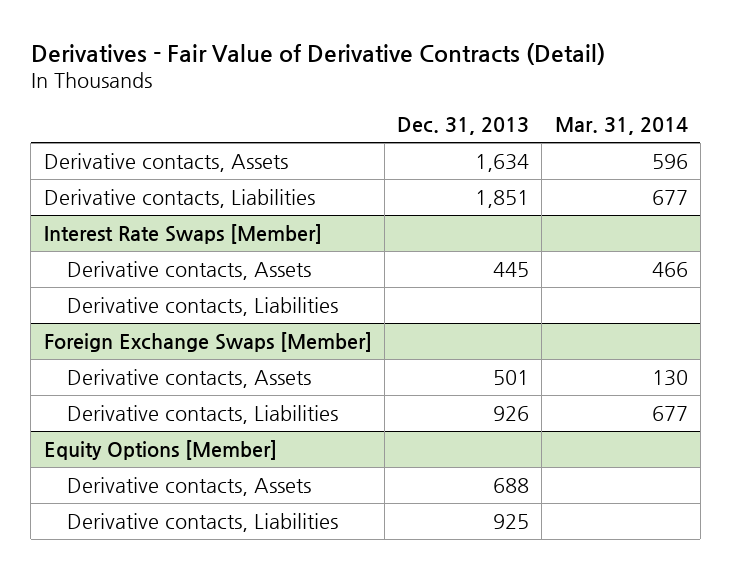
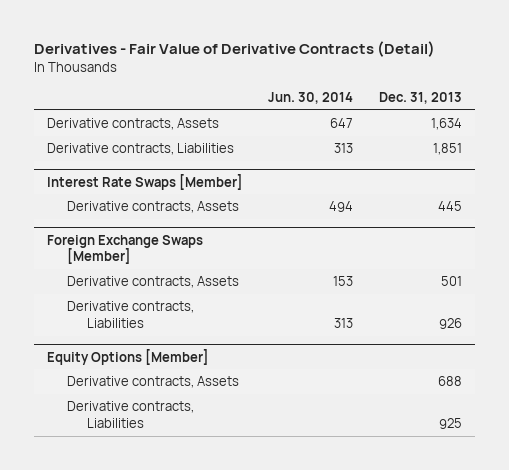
[554,117,688,136] Mar. 31, 2014 -> none
none -> [268,92,354,105] Jun. 30, 2014
[43,152,288,172] Derivative contacts, Assets -> [46,118,219,131] Derivative contracts, Assets
[43,188,315,208] Derivative contacts, Liabilities -> [46,143,234,156] Derivative contracts, Liabilities
[67,296,339,316] Derivative contacts, Liabilities -> none
[67,260,312,280] Derivative contacts, Assets -> [66,201,239,214] Derivative contracts, Assets
[67,368,312,388] Derivative contacts, Assets -> [66,276,239,289] Derivative contracts, Assets
[67,404,339,424] Derivative contacts, Liabilities -> [66,301,194,329] Derivative contracts, Liabilities
[67,476,312,496] Derivative contacts, Assets -> [66,376,239,389] Derivative contracts, Assets
[67,512,339,532] Derivative contacts, Liabilities -> [66,401,194,429] Derivative contracts, Liabilities

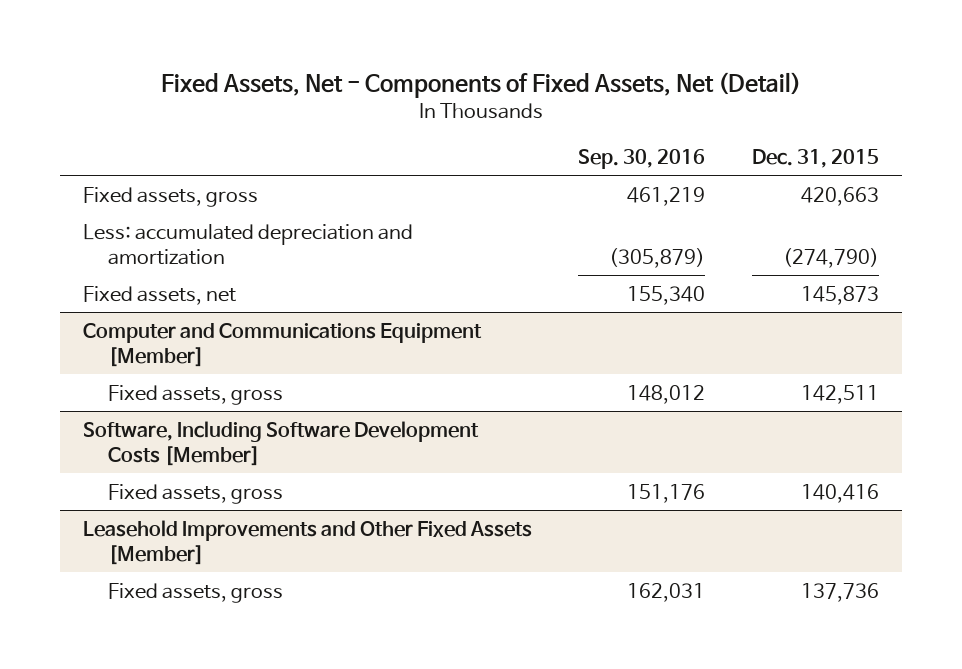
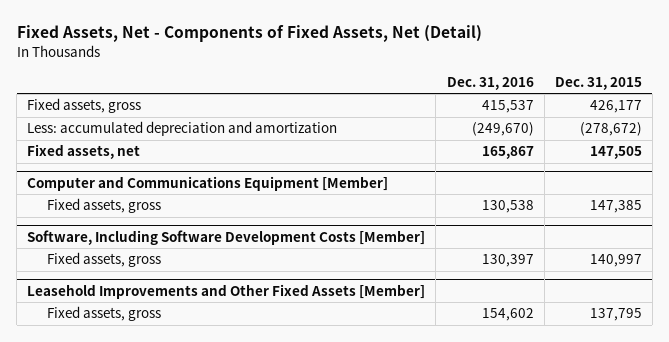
[578,148,706,169] Sep. 30, 2016 -> none
none -> [446,76,534,90] Dec. 31, 2016
[800,186,879,206] 420,663 -> [589,100,642,114] 426,177
[782,247,879,268] (274,790) -> [579,122,642,137] (278,672)
[800,285,879,305] 145,873 -> [589,146,642,160] 147,505
[800,384,879,404] 142,511 -> [589,200,642,214] 147,385
[800,483,879,503] 140,416 -> [589,254,642,268] 140,997
[800,582,879,602] 137,736 -> [589,308,642,322] 137,795

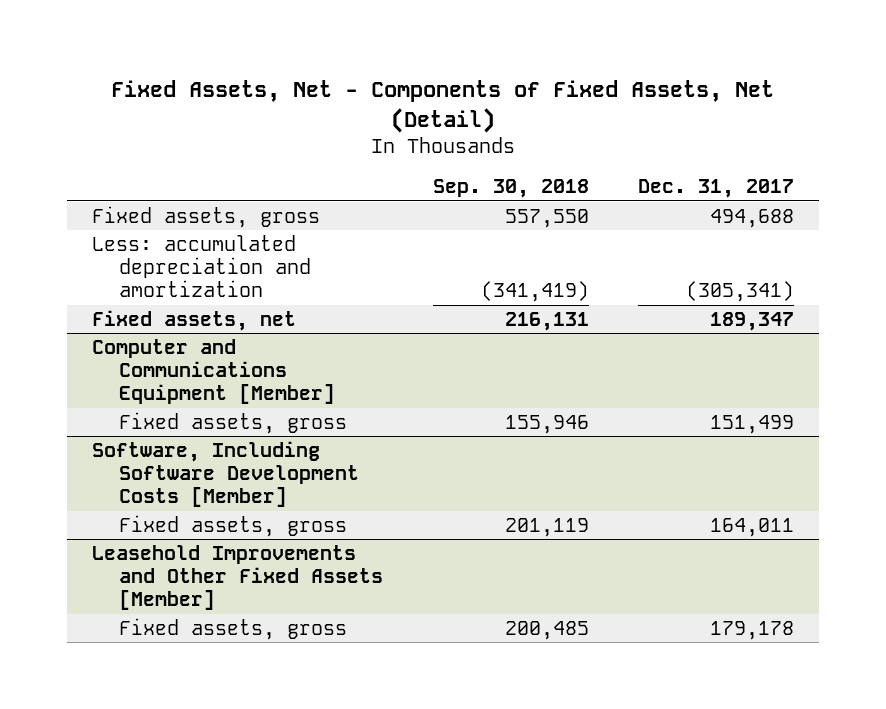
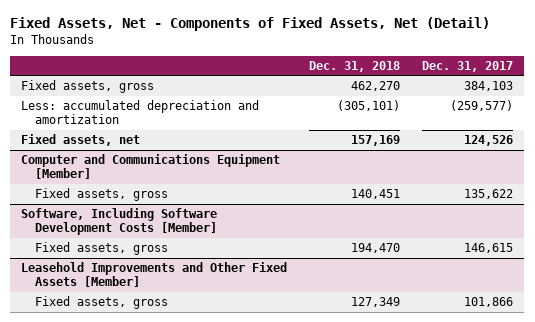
[432,179,589,199] Sep. 30, 2018 -> none
none -> [309,60,401,72] Dec. 31, 2018
[710,208,795,228] 494,688 -> [464,81,514,92] 384,103
[686,281,795,303] (305,341) -> [450,100,514,112] (259,577)
[710,311,795,331] 189,347 -> [464,135,514,147] 124,526
[710,414,795,434] 151,499 -> [464,189,514,200] 135,622
[710,517,795,537] 164,011 -> [464,243,514,254] 146,615
[710,620,795,640] 179,178 -> [464,297,514,308] 101,866

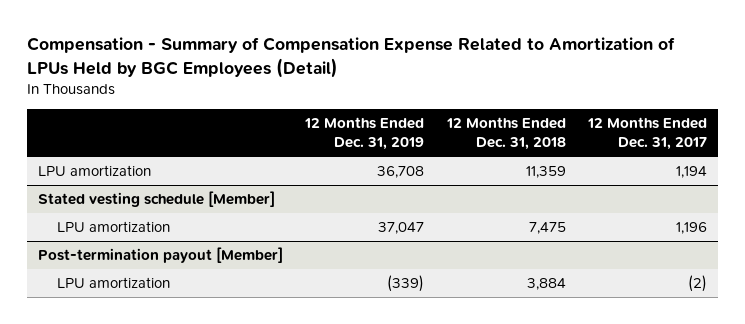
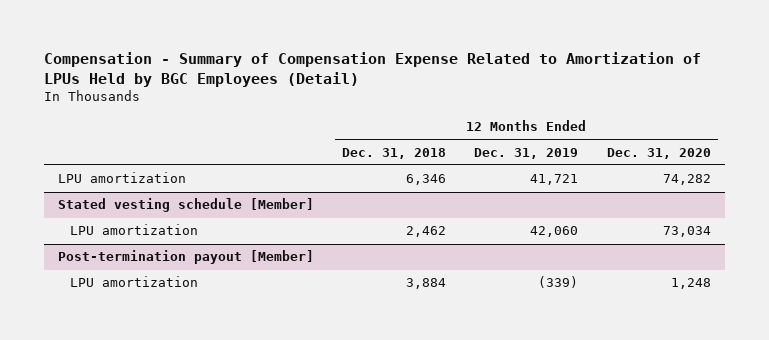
[587,117,708,151] 12 Months Ended Dec. 31, 2017 -> none
none -> [606,147,711,159] Dec. 31, 2020
[377,166,425,179] 36,708 -> [530,174,579,186] 41,721
[525,166,566,179] 11,359 -> [406,174,447,186] 6,346
[378,222,425,235] 37,047 -> [530,226,579,238] 42,060
[528,222,566,235] 7,475 -> [406,226,447,238] 2,462

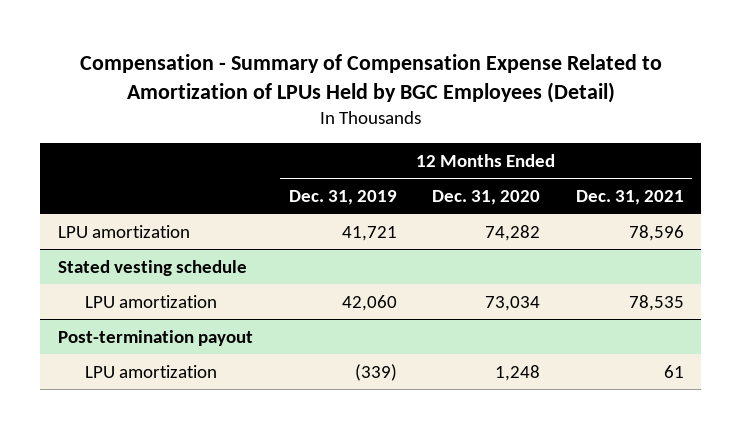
[342,147,447,159] Dec. 31, 2018 -> none
none -> [575,189,684,205] Dec. 31, 2021
[58,198,315,213] Stated vesting schedule [Member] -> [58,259,248,276] Stated vesting schedule
[58,250,315,265] Post-termination payout [Member] -> [58,329,254,346] Post-termination payout

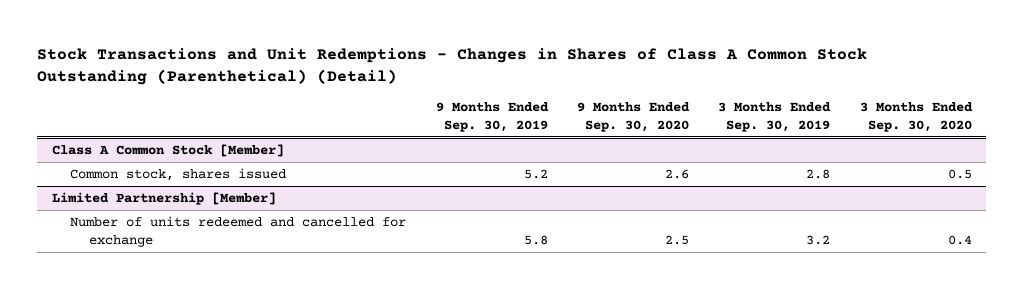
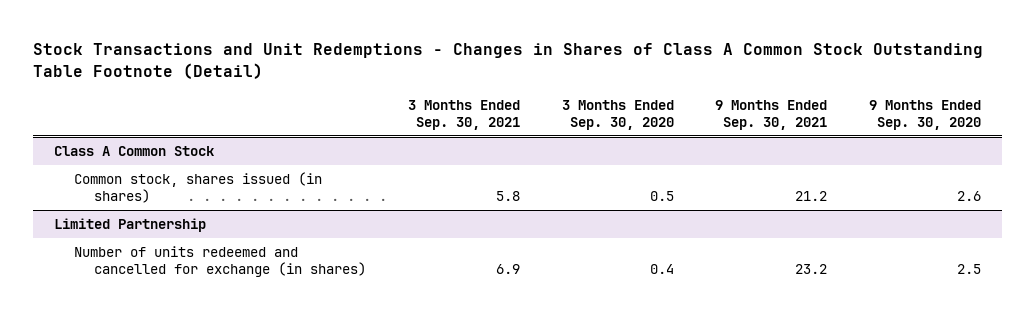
[37,48,868,86] Stock Transactions and Unit Redemptions - Changes in Shares of Class A Common Stock Outstanding (Parenthetical) (Detail) -> [33,43,984,80] Stock Transactions and Unit Redemptions - Changes in Shares of Class A Common Stock Outstanding Table Footnote (Detail)
[435,102,549,132] 9 Months Ended Sep. 30, 2019 -> none
[718,102,832,132] 3 Months Ended Sep. 30, 2019 -> none
none -> [407,100,520,131] 3 Months Ended Sep. 30, 2021
none -> [715,100,828,131] 9 Months Ended Sep. 30, 2021
[51,144,284,158] Class A Common Stock [Member] -> [54,145,215,156] Class A Common Stock
[70,168,287,182] Common stock, shares issued -> [74,171,323,204] Common stock, shares issued (in shares)
[51,192,276,206] Limited Partnership [Member] -> [54,217,207,232] Limited Partnership
[70,216,407,247] Number of units redeemed and cancelled for exchange -> [74,245,366,278] Number of units redeemed and cancelled for exchange (in shares)

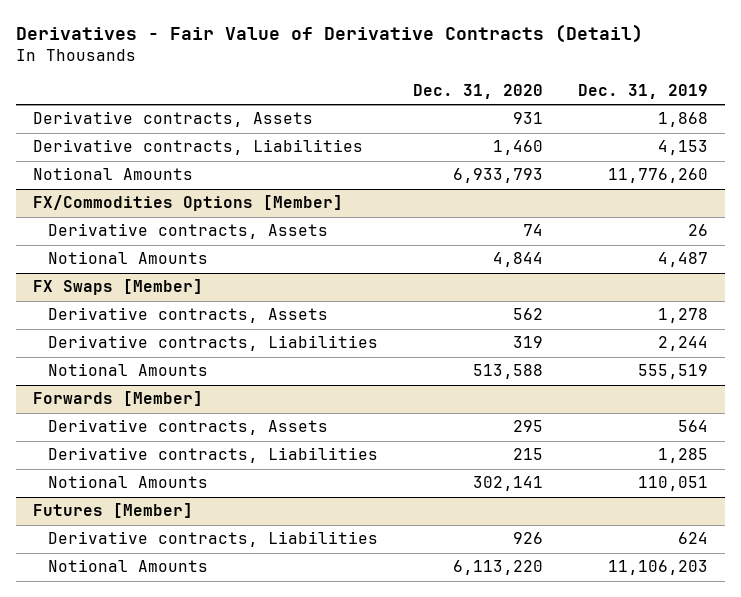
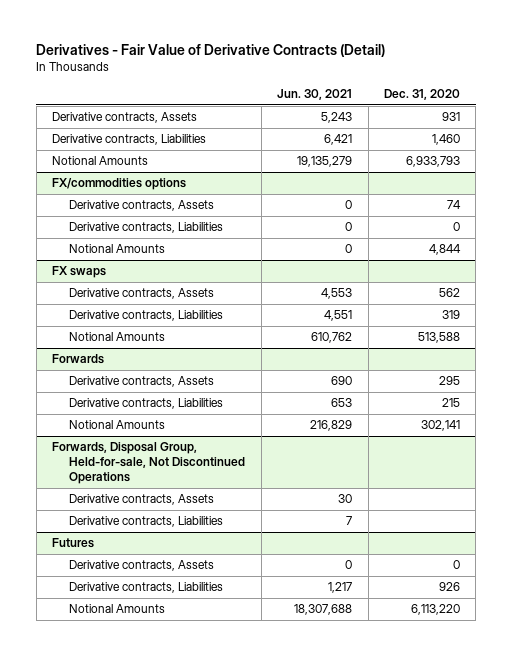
[577,83,708,99] Dec. 31, 2019 -> none
none -> [277,89,353,101] Jun. 30, 2021
[33,195,344,212] FX/Commodities Options [Member] -> [52,178,187,191] FX/commodities options
none -> [69,222,224,234] Derivative contracts, Liabilities
[33,279,204,296] FX Swaps [Member] -> [52,266,107,279] FX swaps
[33,391,204,407] Forwards [Member] -> [52,354,105,365] Forwards
none -> [52,442,246,485] Forwards, Disposal Group, Held-for-sale, Not Discontinued Operations
none -> [69,494,215,506] Derivative contracts, Assets
none -> [69,516,224,528] Derivative contracts, Liabilities
[33,503,194,519] Futures [Member] -> [52,538,95,549] Futures
none -> [69,560,215,572] Derivative contracts, Assets

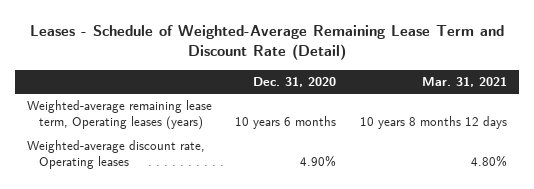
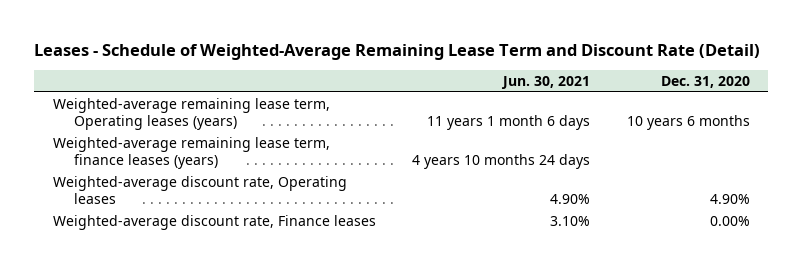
[421,77,507,88] Mar. 31, 2021 -> none
none -> [501,76,591,90] Jun. 30, 2021
none -> [52,136,330,170] Weighted-average remaining lease term, finance leases (years)
none -> [52,214,376,230] Weighted-average discount rate, Finance leases

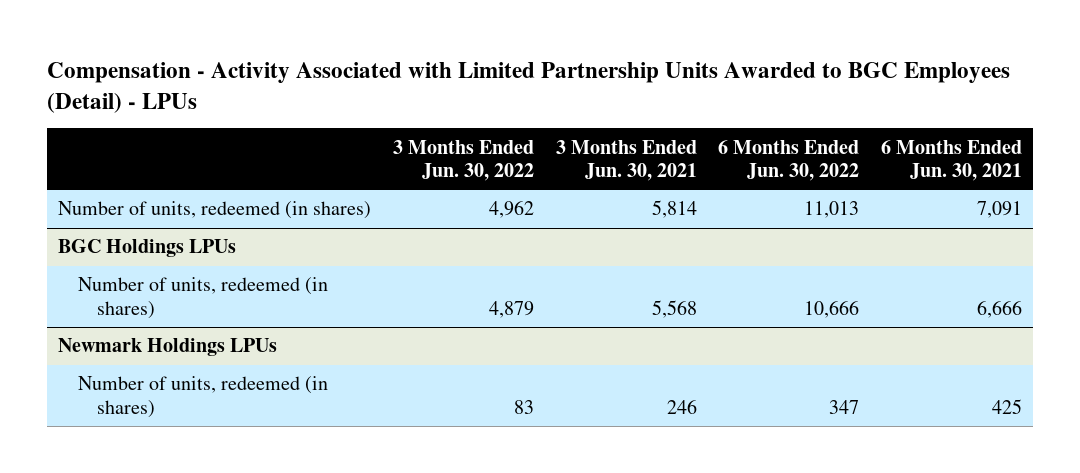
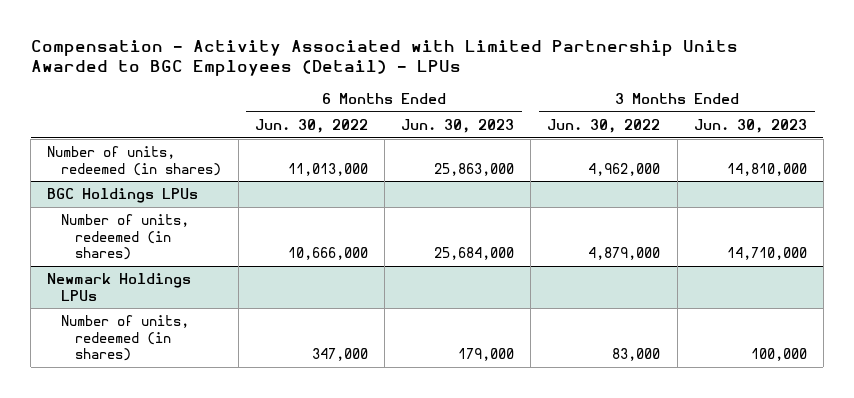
[555,139,697,182] 3 Months Ended Jun. 30, 2021 -> none
[881,139,1023,182] 6 Months Ended Jun. 30, 2021 -> none
none -> [401,118,515,133] Jun. 30, 2023
none -> [693,118,807,133] Jun. 30, 2023
[488,200,534,219] 4,962 -> [588,162,661,176] 4,962,000
[804,201,860,219] 11,013 -> [287,162,368,176] 11,013,000
[488,300,534,318] 4,879 -> [588,246,661,260] 4,879,000
[804,299,860,318] 10,666 -> [287,246,368,260] 10,666,000
[513,399,534,414] 83 -> [612,347,661,361] 83,000
[829,399,860,414] 347 -> [311,347,368,361] 347,000

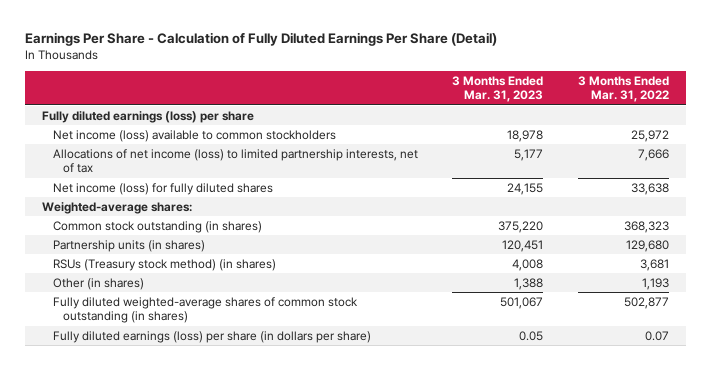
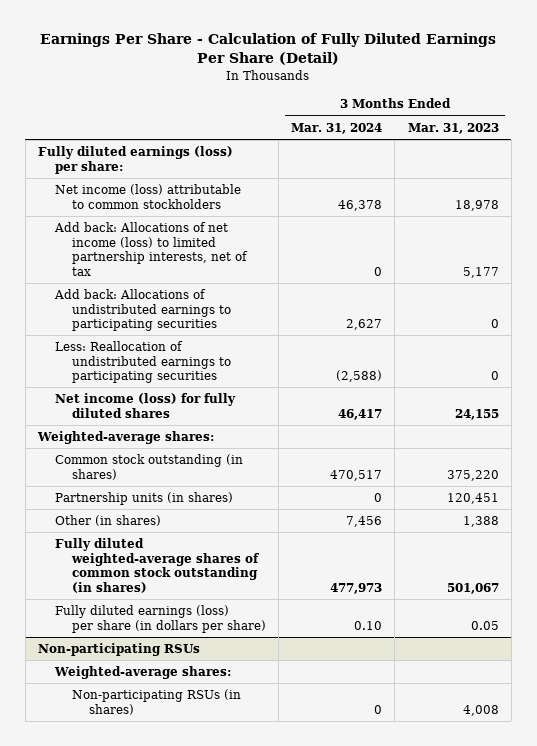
[577,75,669,103] 3 Months Ended Mar. 31, 2022 -> none
none -> [291,122,383,134] Mar. 31, 2024
[42,110,255,123] Fully diluted earnings (loss) per share -> [38,146,234,174] Fully diluted earnings (loss) per share:
[52,129,336,142] Net income (loss) available to common stockholders -> [54,184,241,209] Net income (loss) attributable to common stockholders
[52,148,418,174] Allocations of net income (loss) to limited partnership interests, net of tax -> [53,222,248,276] Add back: Allocations of net income (loss) to limited partnership interests, net of tax
none -> [53,289,231,332] Add back: Allocations of undistributed earnings to participating securities
none -> [54,341,231,384] Less: Reallocation of undistributed earnings to participating securities
[52,258,276,271] RSUs (Treasury stock method) (in shares) -> none
none -> [38,643,201,657] Non-participating RSUs
none -> [53,666,231,680] Weighted-average shares:
none -> [71,689,241,715] Non-participating RSUs (in shares)

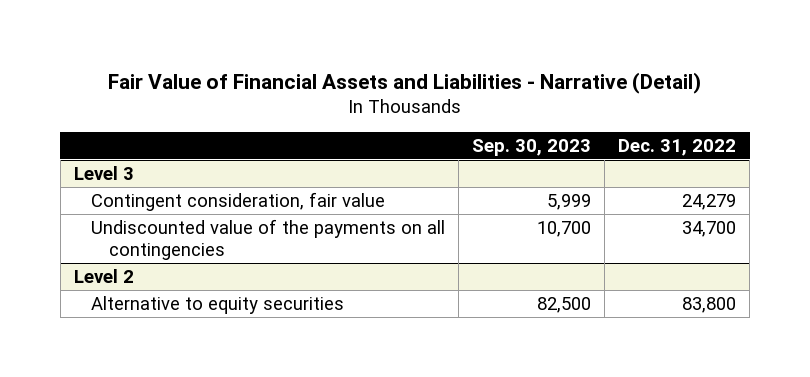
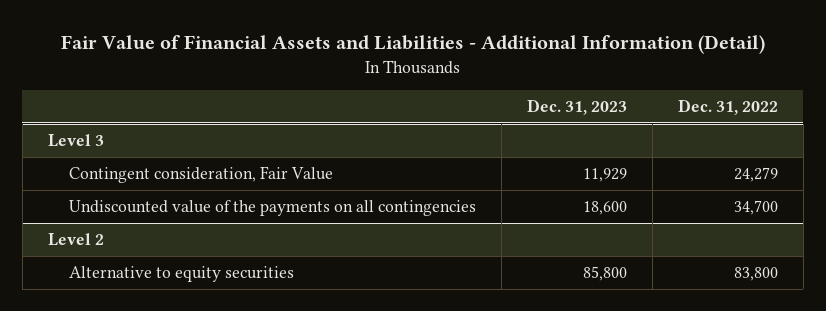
[107,71,701,94] Fair Value of Financial Assets and Liabilities - Narrative (Detail) -> [60,35,765,55] Fair Value of Financial Assets and Liabilities - Additional Information (Detail)
[472,138,592,156] Sep. 30, 2023 -> none
none -> [527,98,628,115] Dec. 31, 2023
[91,192,386,212] Contingent consideration, fair value -> [69,166,334,184] Contingent consideration, Fair Value

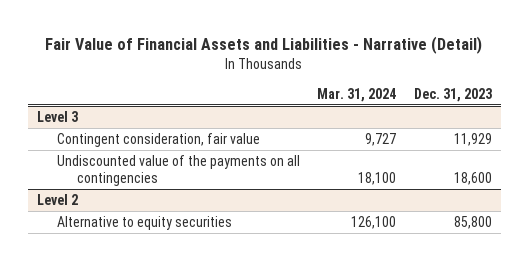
[60,35,765,55] Fair Value of Financial Assets and Liabilities - Additional Information (Detail) -> [45,35,483,54] Fair Value of Financial Assets and Liabilities - Narrative (Detail)
[677,98,778,115] Dec. 31, 2022 -> none
none -> [317,87,397,102] Mar. 31, 2024
[69,166,334,184] Contingent consideration, Fair Value -> [56,132,260,147] Contingent consideration, fair value

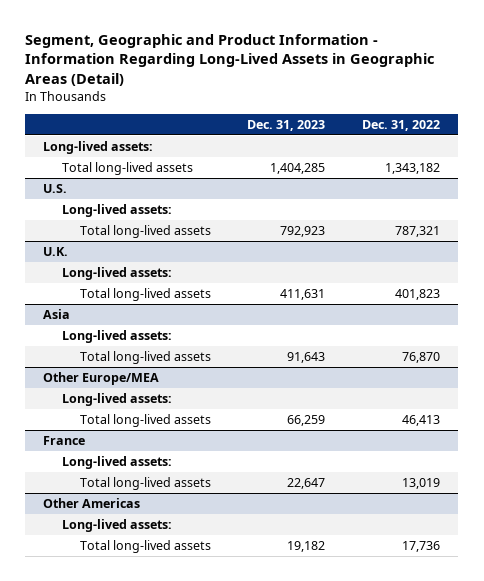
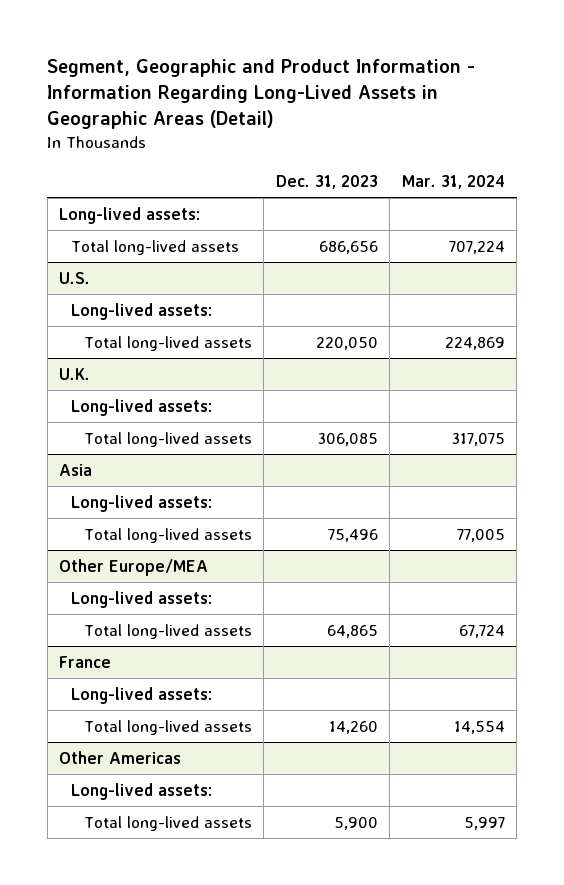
[362,119,441,131] Dec. 31, 2022 -> none
none -> [401,174,505,189] Mar. 31, 2024
[270,163,326,175] 1,404,285 -> [318,240,378,254] 686,656
[280,226,326,238] 792,923 -> [315,336,378,350] 220,050
[280,289,326,301] 411,631 -> [316,432,378,446] 306,085
[287,352,326,364] 91,643 -> [327,528,378,542] 75,496
[287,415,326,427] 66,259 -> [326,624,378,638] 64,865
[287,478,326,490] 22,647 -> [328,720,378,734] 14,260
[287,541,326,553] 19,182 -> [333,816,378,830] 5,900

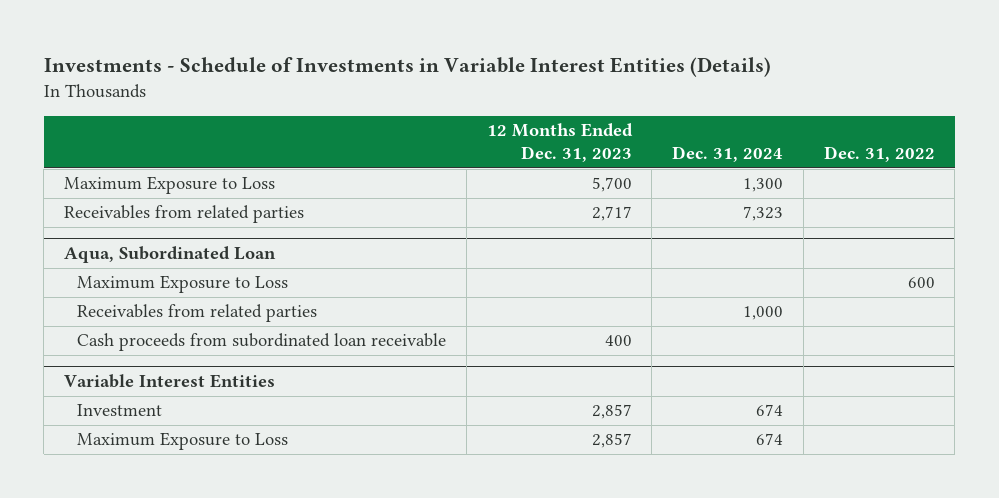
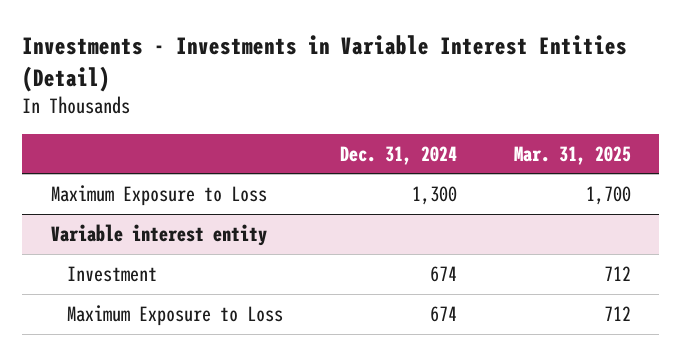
[43,57,771,78] Investments - Schedule of Investments in Variable Interest Entities (Details) -> [22,34,628,92] Investments - Investments in Variable Interest Entities (Detail)
[486,123,633,163] 12 Months Ended Dec. 31, 2023 -> none
[823,146,935,163] Dec. 31, 2022 -> none
none -> [513,145,631,165] Mar. 31, 2025
[63,205,304,224] Receivables from related parties -> none
[63,246,276,264] Aqua, Subordinated Loan -> none
[77,275,289,294] Maximum Exposure to Loss -> none
[77,304,318,323] Receivables from related parties -> none
[77,333,447,352] Cash proceeds from subordinated loan receivable -> none
[63,374,275,389] Variable Interest Entities -> [50,224,267,247] Variable interest entity

